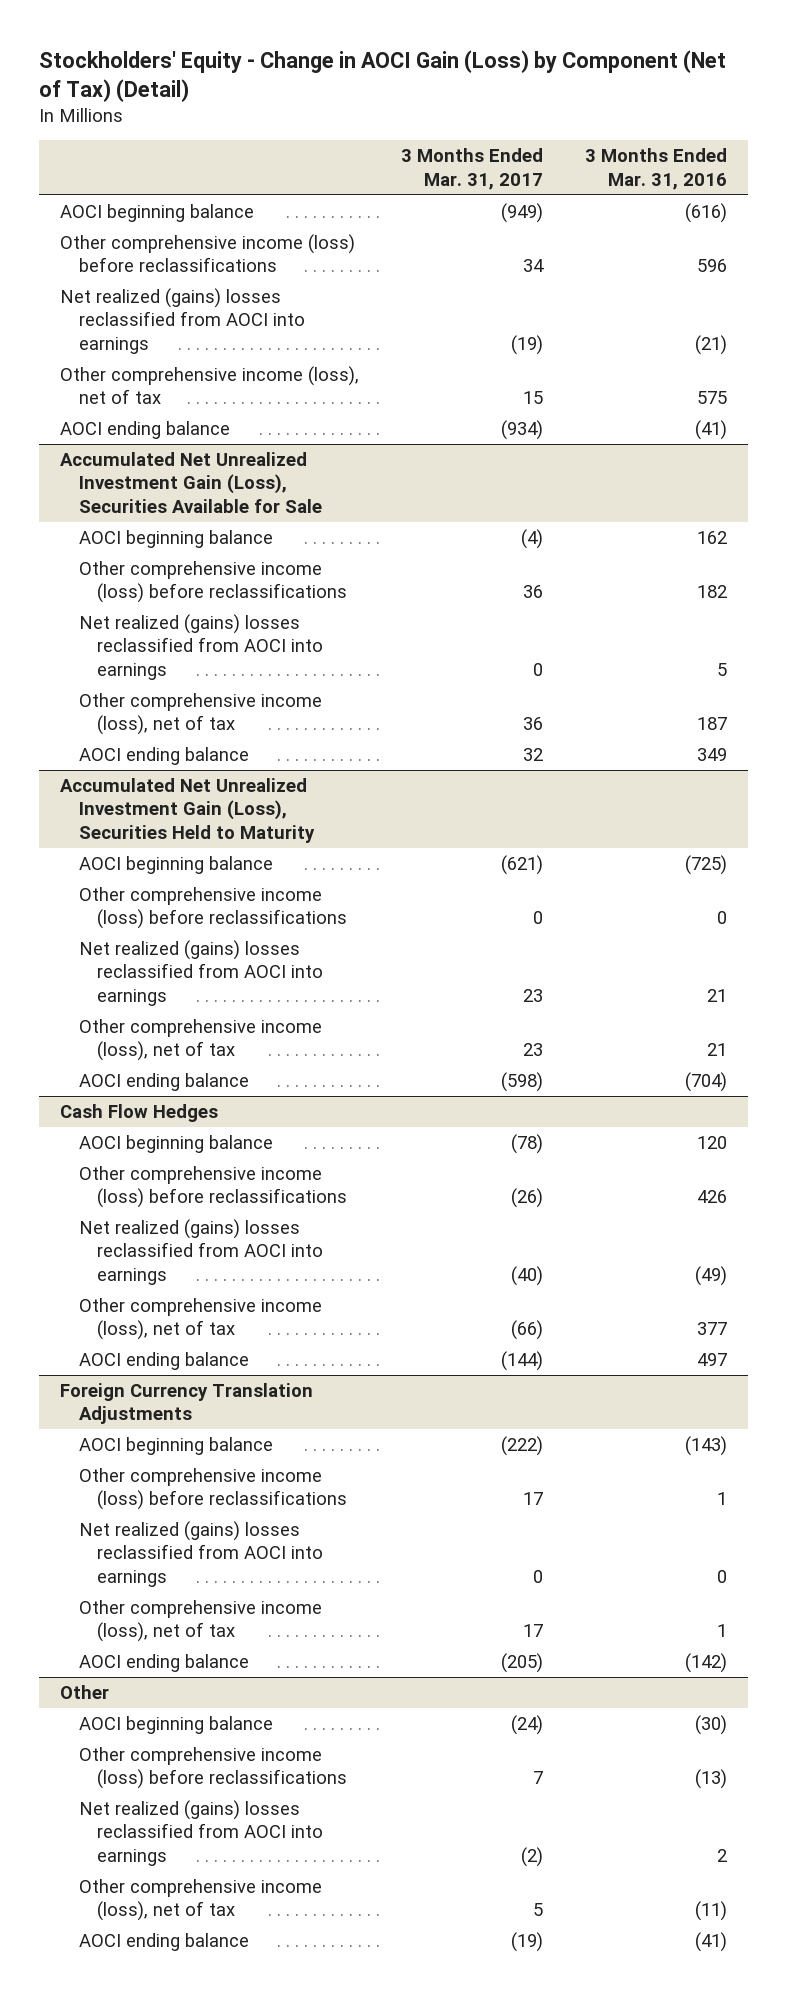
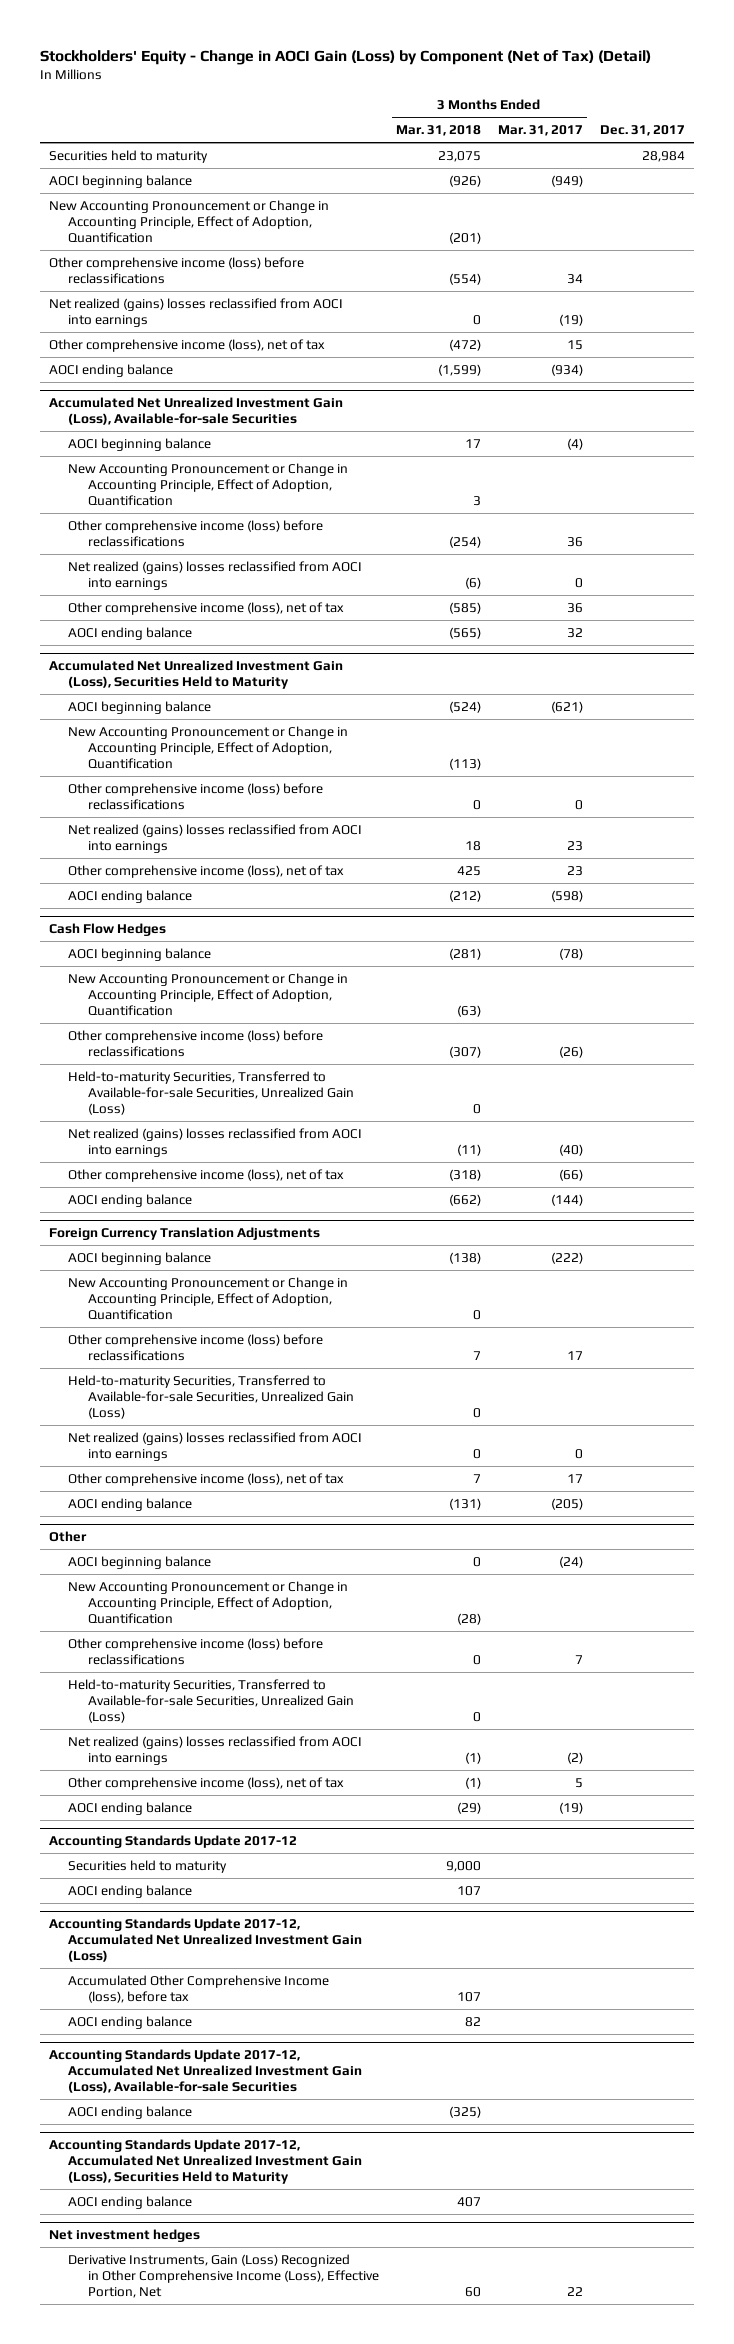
[585,148,728,190] 3 Months Ended Mar. 31, 2016 -> none
none -> [395,125,481,137] Mar. 31, 2018
none -> [600,125,686,137] Dec. 31, 2017
none -> [48,149,208,163] Securities held to maturity
none -> [48,199,329,244] New Accounting Pronouncement or Change in Accounting Principle, Effect of Adoption, Quantification
[60,452,322,513] Accumulated Net Unrealized Investment Gain (Loss), Securities Available for Sale -> [48,396,343,426] Accumulated Net Unrealized Investment Gain (Loss), Available-for-sale Securities
none -> [68,462,349,507] New Accounting Pronouncement or Change in Accounting Principle, Effect of Adoption, Quantification
none -> [68,725,349,770] New Accounting Pronouncement or Change in Accounting Principle, Effect of Adoption, Quantification
none -> [68,972,349,1017] New Accounting Pronouncement or Change in Accounting Principle, Effect of Adoption, Quantification
none -> [68,1070,354,1116] Held-to-maturity Securities, Transferred to Available-for-sale Securities, Unrealized Gain (Loss)
none -> [68,1276,349,1321] New Accounting Pronouncement or Change in Accounting Principle, Effect of Adoption, Quantification
none -> [68,1374,354,1420] Held-to-maturity Securities, Transferred to Available-for-sale Securities, Unrealized Gain (Loss)
none -> [68,1580,349,1625] New Accounting Pronouncement or Change in Accounting Principle, Effect of Adoption, Quantification
none -> [68,1678,354,1724] Held-to-maturity Securities, Transferred to Available-for-sale Securities, Unrealized Gain (Loss)
none -> [48,1834,297,1848] Accounting Standards Update 2017-12
none -> [68,1859,228,1873] Securities held to maturity
none -> [68,1884,193,1898] AOCI ending balance
none -> [48,1917,363,1963] Accounting Standards Update 2017-12, Accumulated Net Unrealized Investment Gain (Loss)
none -> [68,1974,330,2003] Accumulated Other Comprehensive Income (loss), before tax
none -> [68,2015,193,2029] AOCI ending balance
none -> [48,2048,363,2094] Accounting Standards Update 2017-12, Accumulated Net Unrealized Investment Gain (Loss), Available-for-sale Securities
none -> [68,2105,193,2119] AOCI ending balance
none -> [48,2138,363,2185] Accounting Standards Update 2017-12, Accumulated Net Unrealized Investment Gain (Loss), Securities Held to Maturity
none -> [68,2195,193,2209] AOCI ending balance
none -> [48,2228,200,2242] Net investment hedges
none -> [68,2253,379,2299] Derivative Instruments, Gain (Loss) Recognized in Other Comprehensive Income (Loss), Effective Portion, Net

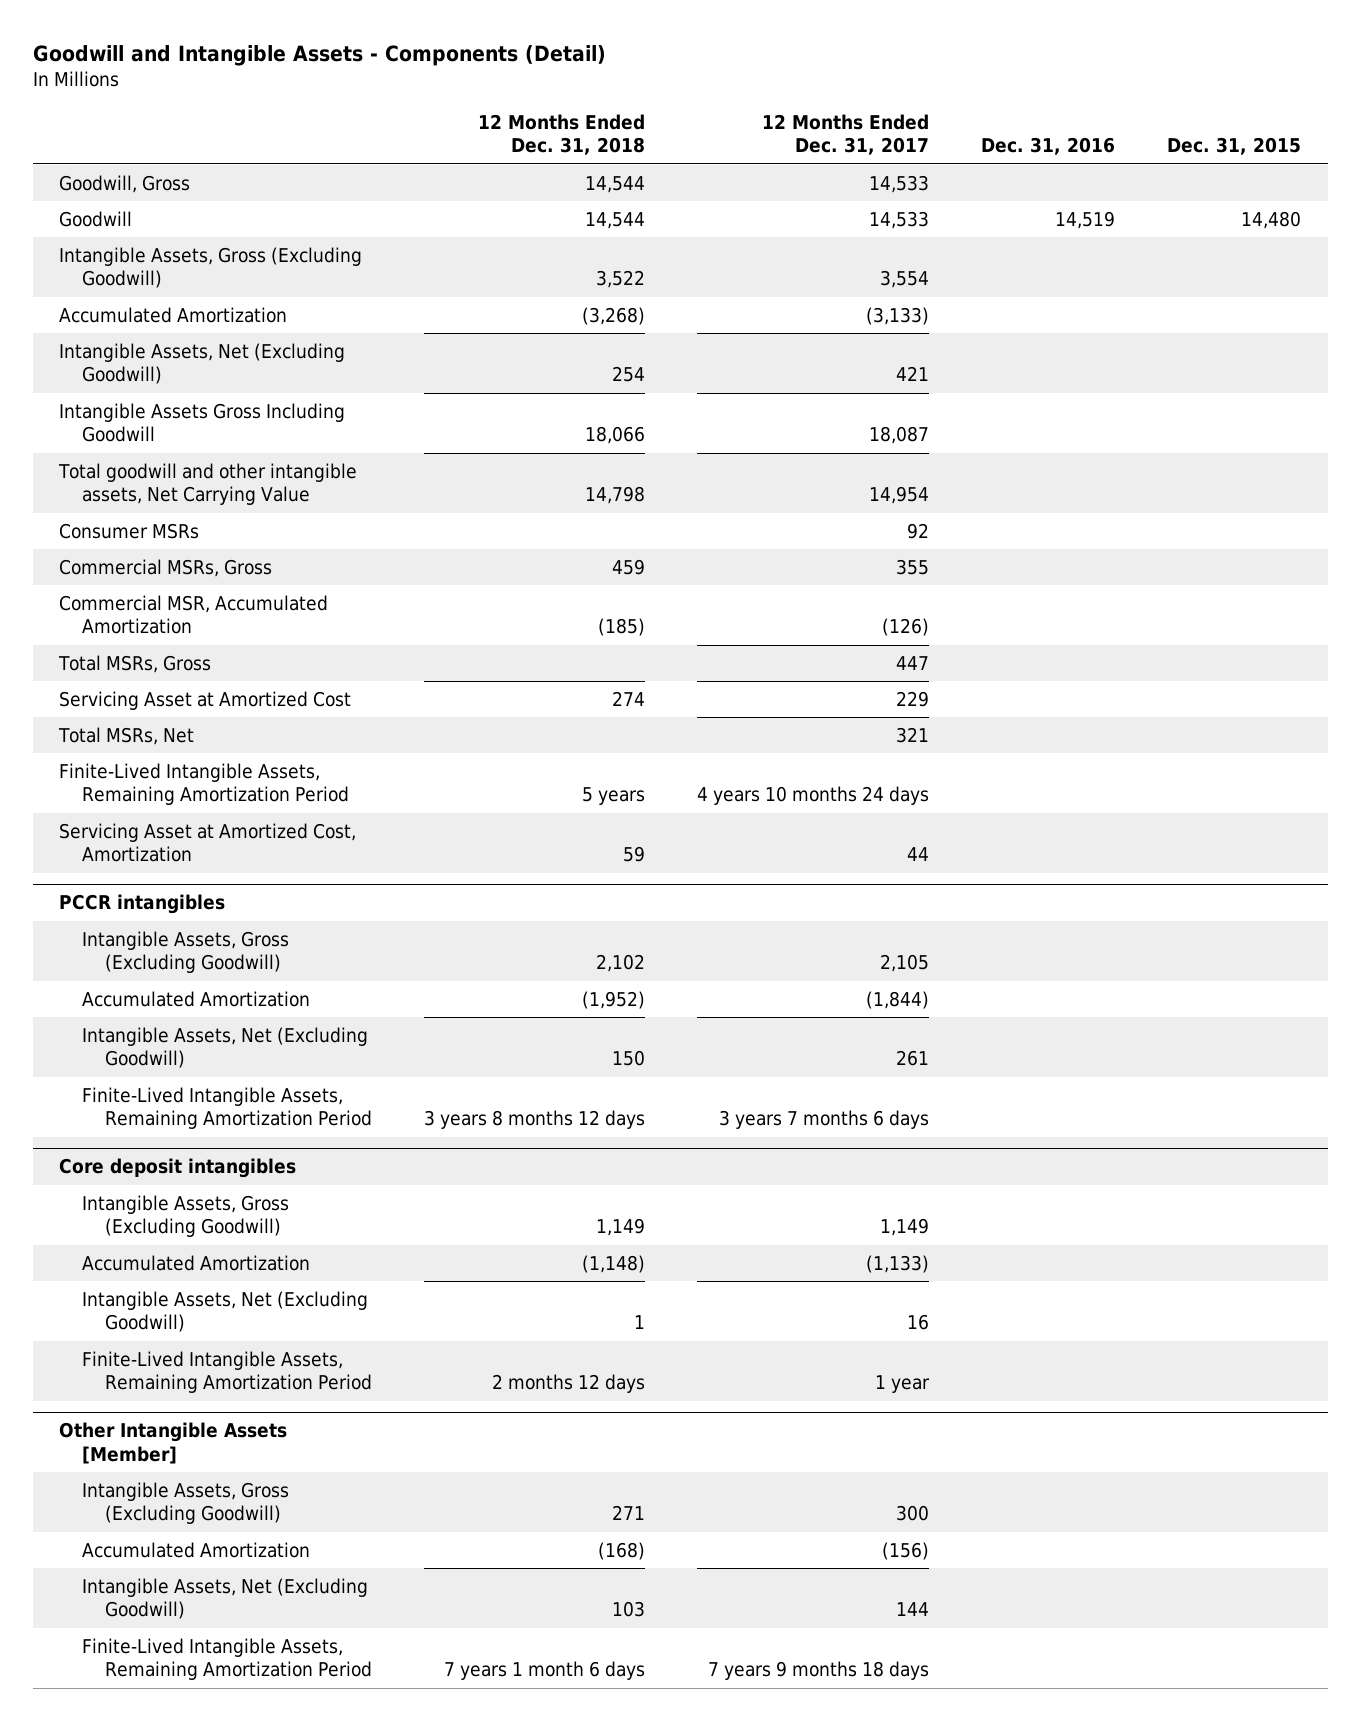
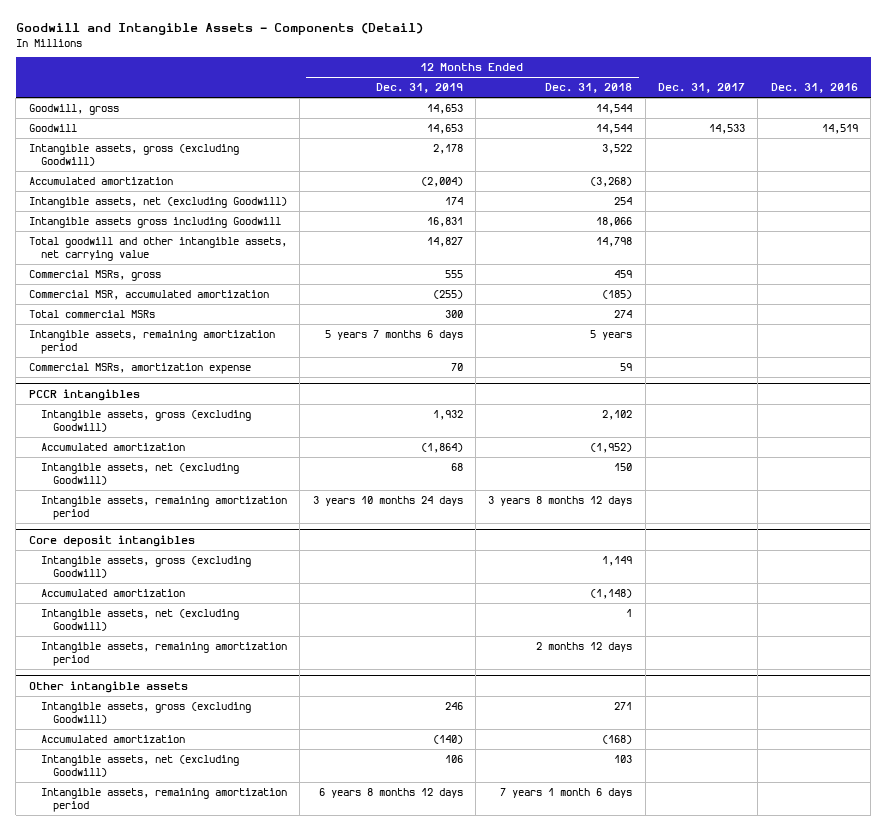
[762,114,930,156] 12 Months Ended Dec. 31, 2017 -> none
[1167,137,1302,156] Dec. 31, 2015 -> none
none -> [375,83,463,94] Dec. 31, 2019
none -> [658,83,746,94] Dec. 31, 2017
[59,174,191,193] Goodwill, Gross -> [28,104,119,116] Goodwill, gross
[59,522,200,539] Consumer MSRs -> none
[58,654,212,673] Total MSRs, Gross -> none
[58,726,195,745] Total MSRs, Net -> none
[59,246,363,289] Intangible Assets, Gross (Excluding Goodwill) -> [28,144,239,167] Intangible assets, gross (excluding Goodwill)
[59,306,288,323] Accumulated Amortization -> [28,177,173,186] Accumulated amortization
[59,342,346,385] Intangible Assets, Net (Excluding Goodwill) -> [28,197,287,209] Intangible assets, net (excluding Goodwill)
[59,402,346,443] Intangible Assets Gross Including Goodwill -> [28,217,281,229] Intangible assets gross including Goodwill
[58,462,358,506] Total goodwill and other intangible assets, Net Carrying Value -> [28,237,287,262] Total goodwill and other intangible assets, net carrying value
[59,558,273,577] Commercial MSRs, Gross -> [28,270,161,282] Commercial MSRs, gross
[59,594,329,635] Commercial MSR, Accumulated Amortization -> [28,290,269,301] Commercial MSR, accumulated amortization
[59,690,352,710] Servicing Asset at Amortized Cost -> [28,310,155,319] Total commercial MSRs
[59,762,350,806] Finite-Lived Intangible Assets, Remaining Amortization Period -> [28,330,275,355] Intangible assets, remaining amortization period
[59,822,357,863] Servicing Asset at Amortized Cost, Amortization -> [28,363,251,375] Commercial MSRs, amortization expense
[82,930,290,974] Intangible Assets, Gross (Excluding Goodwill) -> [40,410,251,433] Intangible assets, gross (excluding Goodwill)
[82,990,311,1007] Accumulated Amortization -> [40,443,185,452] Accumulated amortization
[82,1026,369,1069] Intangible Assets, Net (Excluding Goodwill) -> [40,463,239,486] Intangible assets, net (excluding Goodwill)
[82,1086,373,1130] Finite-Lived Intangible Assets, Remaining Amortization Period -> [40,496,287,521] Intangible assets, remaining amortization period
[82,1194,290,1238] Intangible Assets, Gross (Excluding Goodwill) -> [40,556,251,579] Intangible assets, gross (excluding Goodwill)
[82,1254,311,1271] Accumulated Amortization -> [40,589,185,598] Accumulated amortization
[82,1290,369,1333] Intangible Assets, Net (Excluding Goodwill) -> [40,609,239,632] Intangible assets, net (excluding Goodwill)
[82,1350,373,1394] Finite-Lived Intangible Assets, Remaining Amortization Period -> [40,642,287,667] Intangible assets, remaining amortization period
[59,1422,288,1464] Other Intangible Assets [Member] -> [28,680,188,693] Other intangible assets
[82,1481,290,1525] Intangible Assets, Gross (Excluding Goodwill) -> [40,702,251,725] Intangible assets, gross (excluding Goodwill)
[82,1541,311,1558] Accumulated Amortization -> [40,735,185,744] Accumulated amortization
[82,1577,369,1620] Intangible Assets, Net (Excluding Goodwill) -> [40,755,239,778] Intangible assets, net (excluding Goodwill)
[82,1637,373,1681] Finite-Lived Intangible Assets, Remaining Amortization Period -> [40,788,287,813] Intangible assets, remaining amortization period

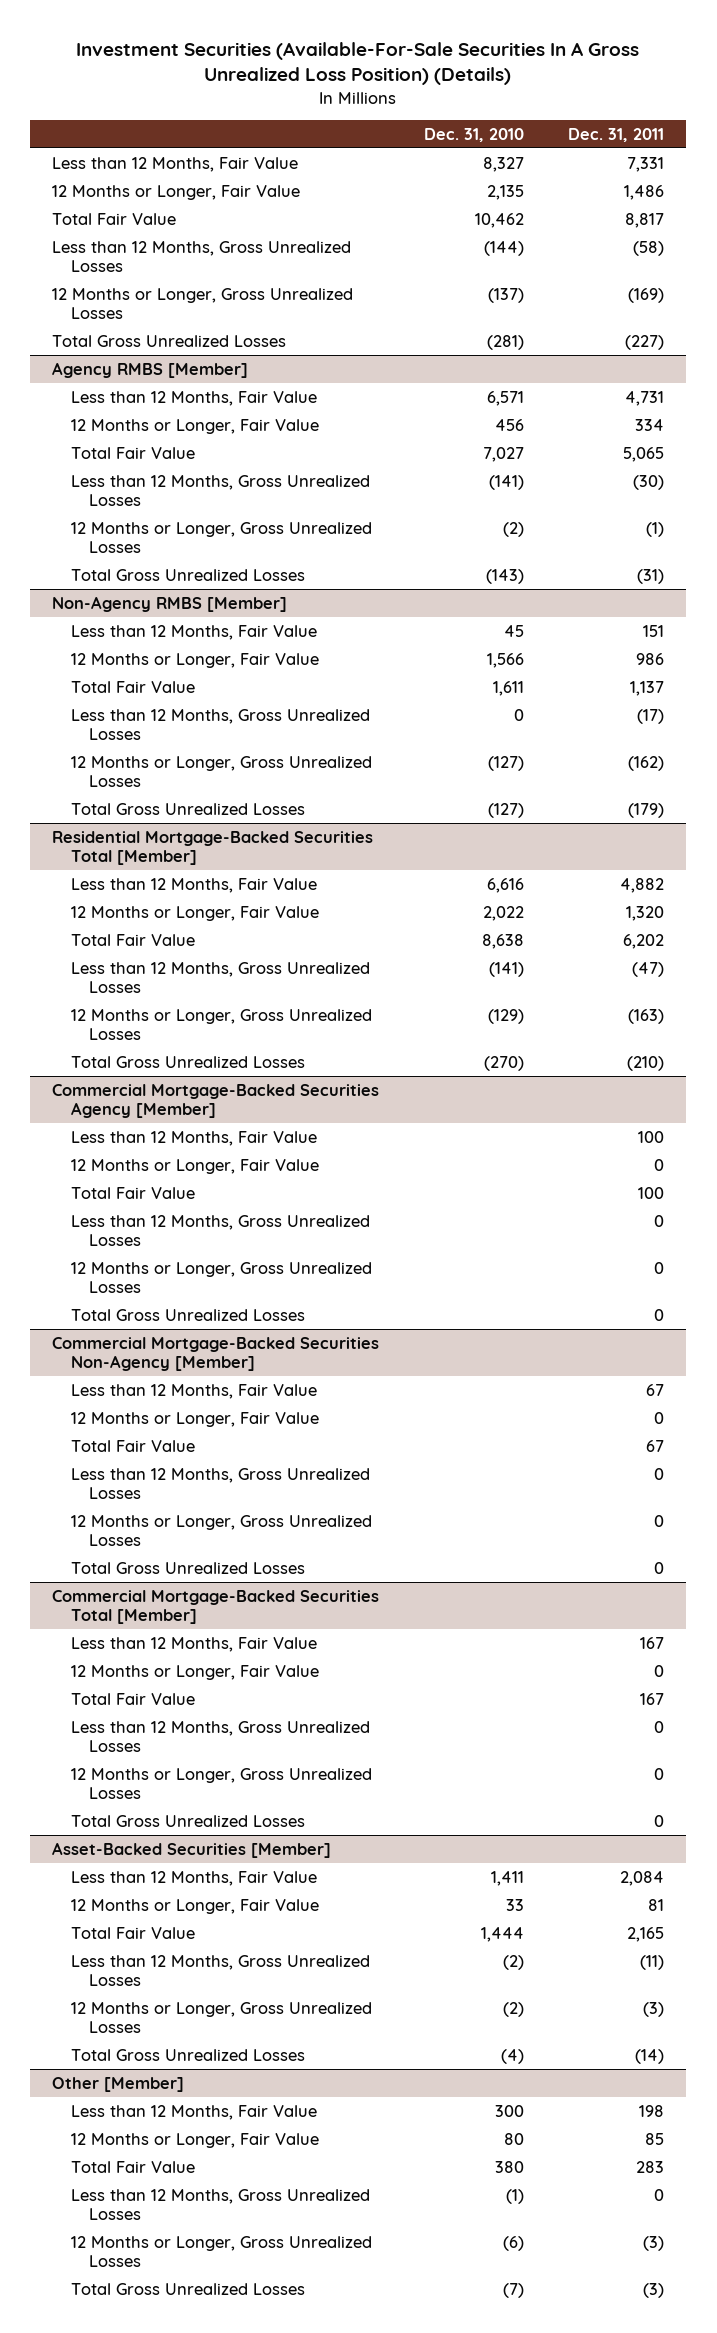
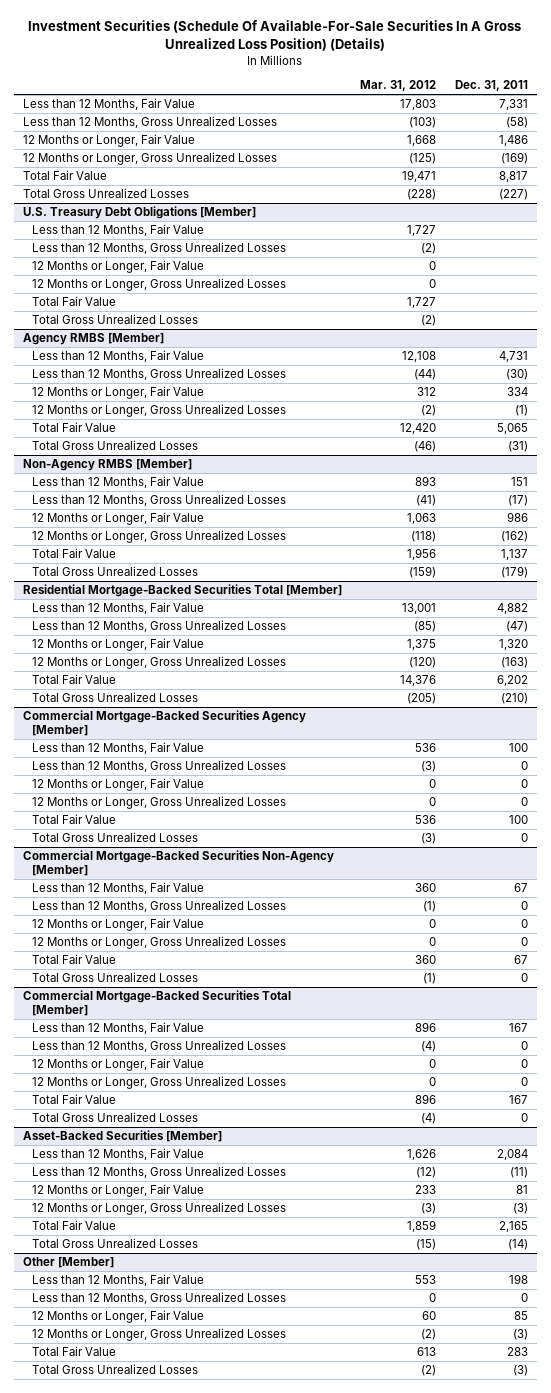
[76,41,640,86] Investment Securities (Available-For-Sale Securities In A Gross Unrealized Loss Position) (Details) -> [28,20,522,52] Investment Securities (Schedule Of Available-For-Sale Securities In A Gross Unrealized Loss Position) (Details)
[423,127,524,142] Dec. 31, 2010 -> none
none -> [360,80,437,92] Mar. 31, 2012
[52,184,301,200] 12 Months or Longer, Fair Value -> [22,134,195,148] 12 Months or Longer, Fair Value
[52,212,177,225] Total Fair Value -> [22,170,107,181] Total Fair Value
none -> [22,206,256,220] U.S. Treasury Debt Obligations [Member]
none -> [32,224,205,237] Less than 12 Months, Fair Value
none -> [32,242,287,255] Less than 12 Months, Gross Unrealized Losses
none -> [32,260,205,274] 12 Months or Longer, Fair Value
none -> [32,278,287,292] 12 Months or Longer, Gross Unrealized Losses
none -> [32,296,117,307] Total Fair Value
none -> [32,314,199,325] Total Gross Unrealized Losses
[70,418,319,434] 12 Months or Longer, Fair Value -> [32,386,205,400] 12 Months or Longer, Fair Value
[70,446,195,459] Total Fair Value -> [32,422,117,433] Total Fair Value
[70,652,319,668] 12 Months or Longer, Fair Value -> [32,512,205,526] 12 Months or Longer, Fair Value
[70,680,195,693] Total Fair Value -> [32,548,117,559] Total Fair Value
[70,905,319,921] 12 Months or Longer, Fair Value -> [32,638,205,652] 12 Months or Longer, Fair Value
[70,933,195,946] Total Fair Value -> [32,674,117,685] Total Fair Value
[70,1158,319,1174] 12 Months or Longer, Fair Value -> [32,778,205,792] 12 Months or Longer, Fair Value
[70,1186,195,1199] Total Fair Value -> [32,814,117,825] Total Fair Value
[70,1411,319,1427] 12 Months or Longer, Fair Value -> [32,918,205,932] 12 Months or Longer, Fair Value
[70,1439,195,1452] Total Fair Value -> [32,954,117,965] Total Fair Value
[70,1664,319,1680] 12 Months or Longer, Fair Value -> [32,1058,205,1072] 12 Months or Longer, Fair Value
[70,1692,195,1705] Total Fair Value -> [32,1094,117,1105] Total Fair Value
[70,1898,319,1914] 12 Months or Longer, Fair Value -> [32,1184,205,1198] 12 Months or Longer, Fair Value
[70,1926,195,1939] Total Fair Value -> [32,1220,117,1231] Total Fair Value
[70,2132,319,2148] 12 Months or Longer, Fair Value -> [32,1310,205,1324] 12 Months or Longer, Fair Value
[70,2160,195,2173] Total Fair Value -> [32,1346,117,1357] Total Fair Value

